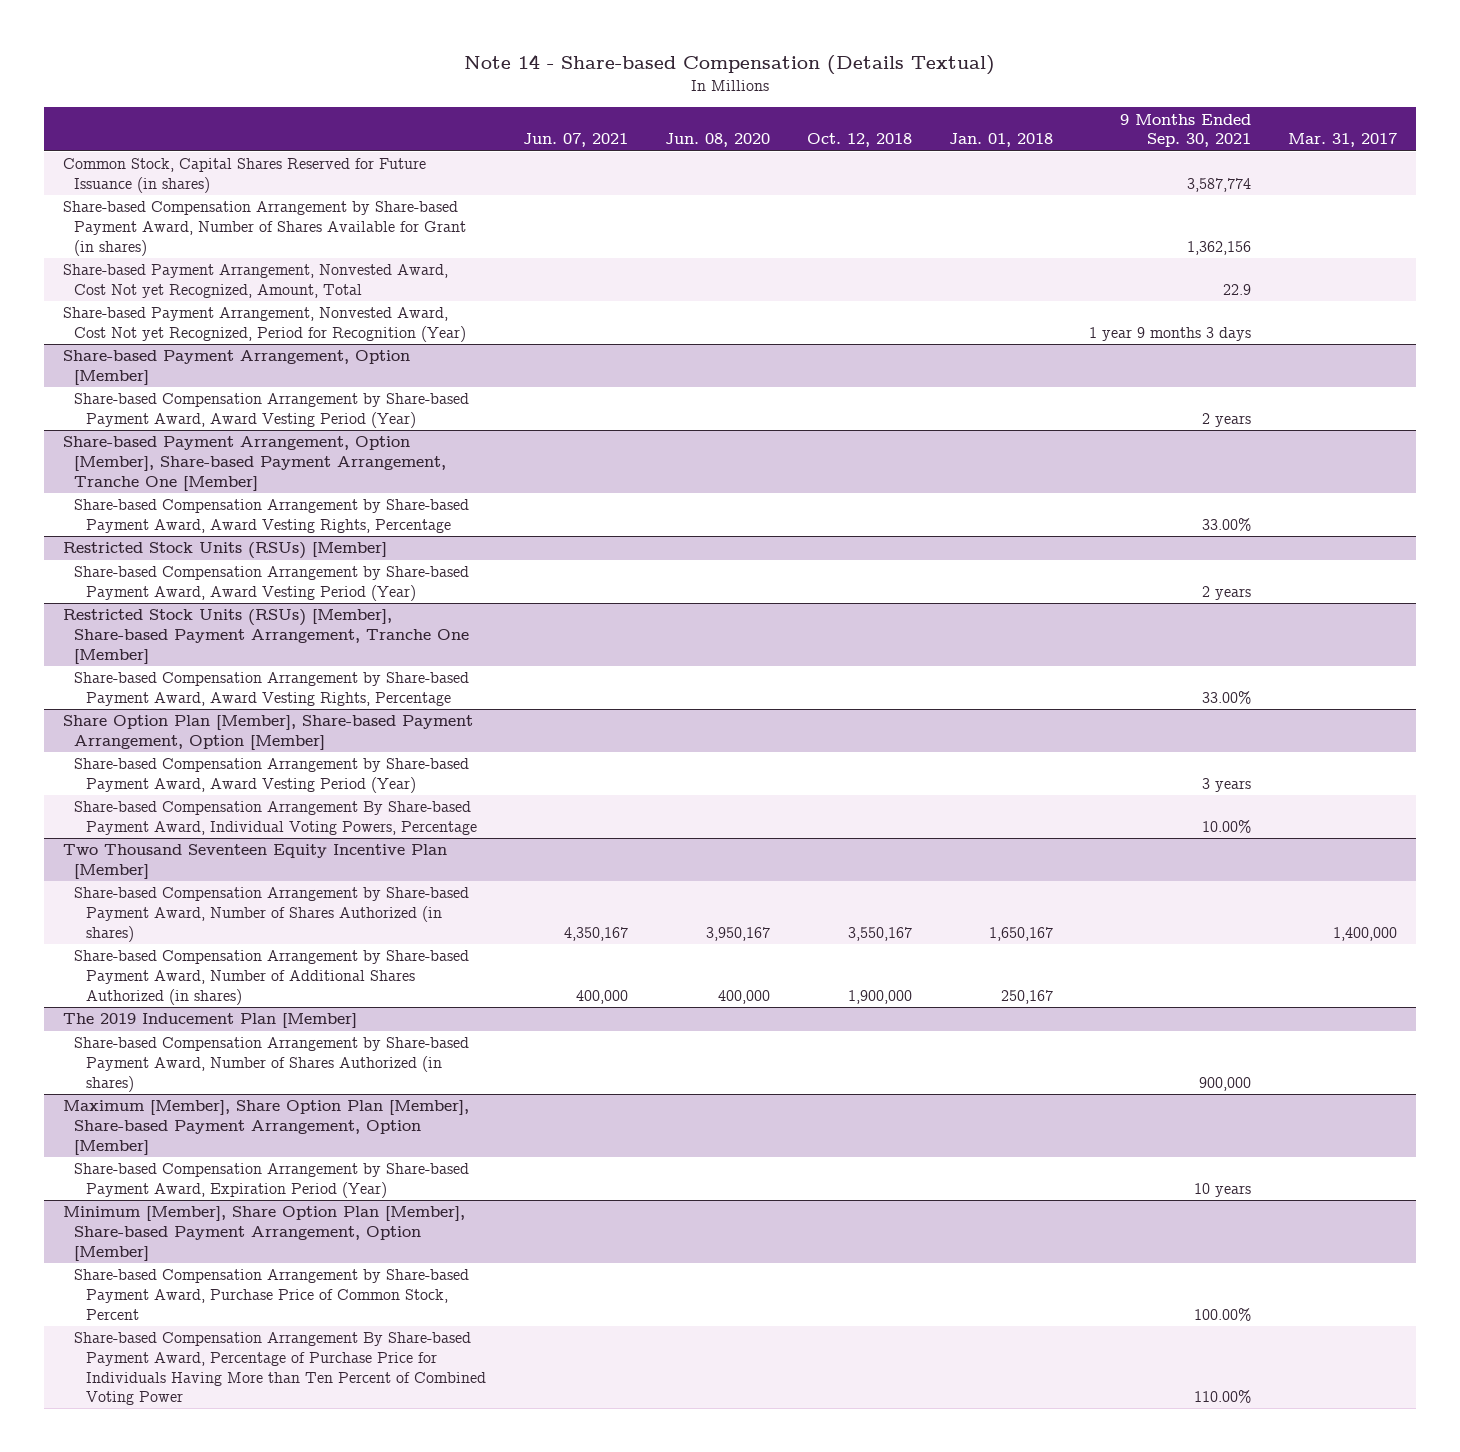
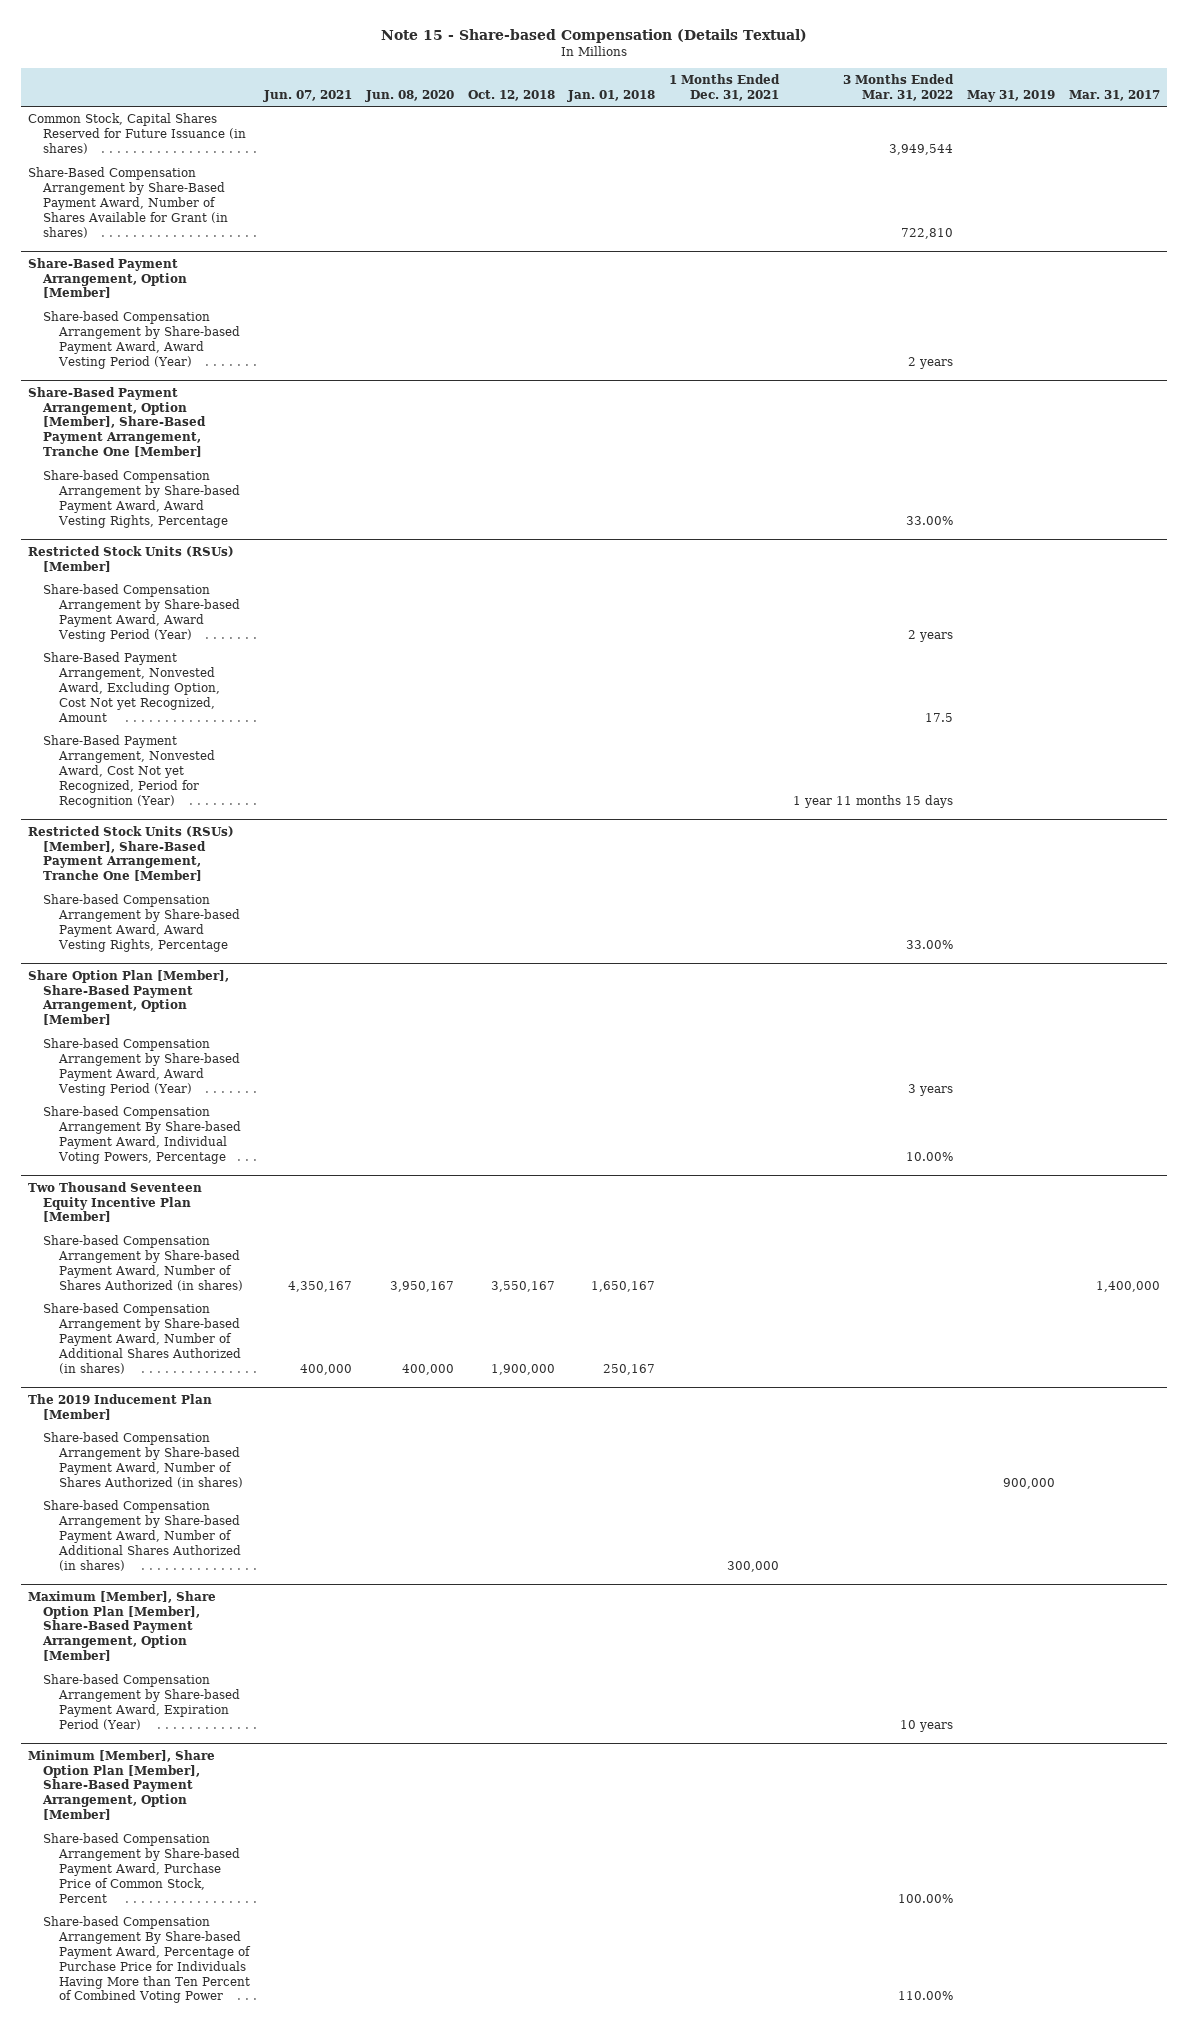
[463,54,995,76] Note 14 - Share-based Compensation (Details Textual) -> [380,28,807,43] Note 15 - Share-based Compensation (Details Textual)
[1120,113,1252,148] 9 Months Ended Sep. 30, 2021 -> none
none -> [669,73,781,101] 1 Months Ended Dec. 31, 2021
none -> [843,73,955,101] 3 Months Ended Mar. 31, 2022
none -> [967,89,1056,102] May 31, 2019
[62,264,448,299] Share-based Payment Arrangement, Nonvested Award, Cost Not yet Recognized, Amount, Total -> none
[62,307,467,343] Share-based Payment Arrangement, Nonvested Award, Cost Not yet Recognized, Period for Recognition (Year) -> none
[62,201,467,256] Share-based Compensation Arrangement by Share-based Payment Award, Number of Shares Available for Grant (in shares) -> [28,167,229,238] Share-Based Compensation Arrangement by Share-Based Payment Award, Number of Shares Available for Grant (in shares)
[62,350,410,386] Share-based Payment Arrangement, Option [Member] -> [28,257,188,299] Share-Based Payment Arrangement, Option [Member]
[62,436,447,491] Share-based Payment Arrangement, Option [Member], Share-based Payment Arrangement, Tranche One [Member] -> [28,386,207,457] Share-Based Payment Arrangement, Option [Member], Share-Based Payment Arrangement, Tranche One [Member]
none -> [43,652,220,722] Share-Based Payment Arrangement, Nonvested Award, Excluding Option, Cost Not yet Recognized, Amount
none -> [43,735,215,808] Share-Based Payment Arrangement, Nonvested Award, Cost Not yet Recognized, Period for Recognition (Year)
[62,609,470,664] Restricted Stock Units (RSUs) [Member], Share-based Payment Arrangement, Tranche One [Member] -> [28,825,235,882] Restricted Stock Units (RSUs) [Member], Share-Based Payment Arrangement, Tranche One [Member]
[62,715,473,751] Share Option Plan [Member], Share-based Payment Arrangement, Option [Member] -> [28,969,230,1026] Share Option Plan [Member], Share-Based Payment Arrangement, Option [Member]
none -> [43,1500,241,1571] Share-based Compensation Arrangement by Share-based Payment Award, Number of Additional Shares Authorized (in shares)
[62,1100,469,1155] Maximum [Member], Share Option Plan [Member], Share-based Payment Arrangement, Option [Member] -> [28,1590,217,1661] Maximum [Member], Share Option Plan [Member], Share-Based Payment Arrangement, Option [Member]
[62,1206,465,1261] Minimum [Member], Share Option Plan [Member], Share-based Payment Arrangement, Option [Member] -> [28,1749,216,1820] Minimum [Member], Share Option Plan [Member], Share-Based Payment Arrangement, Option [Member]

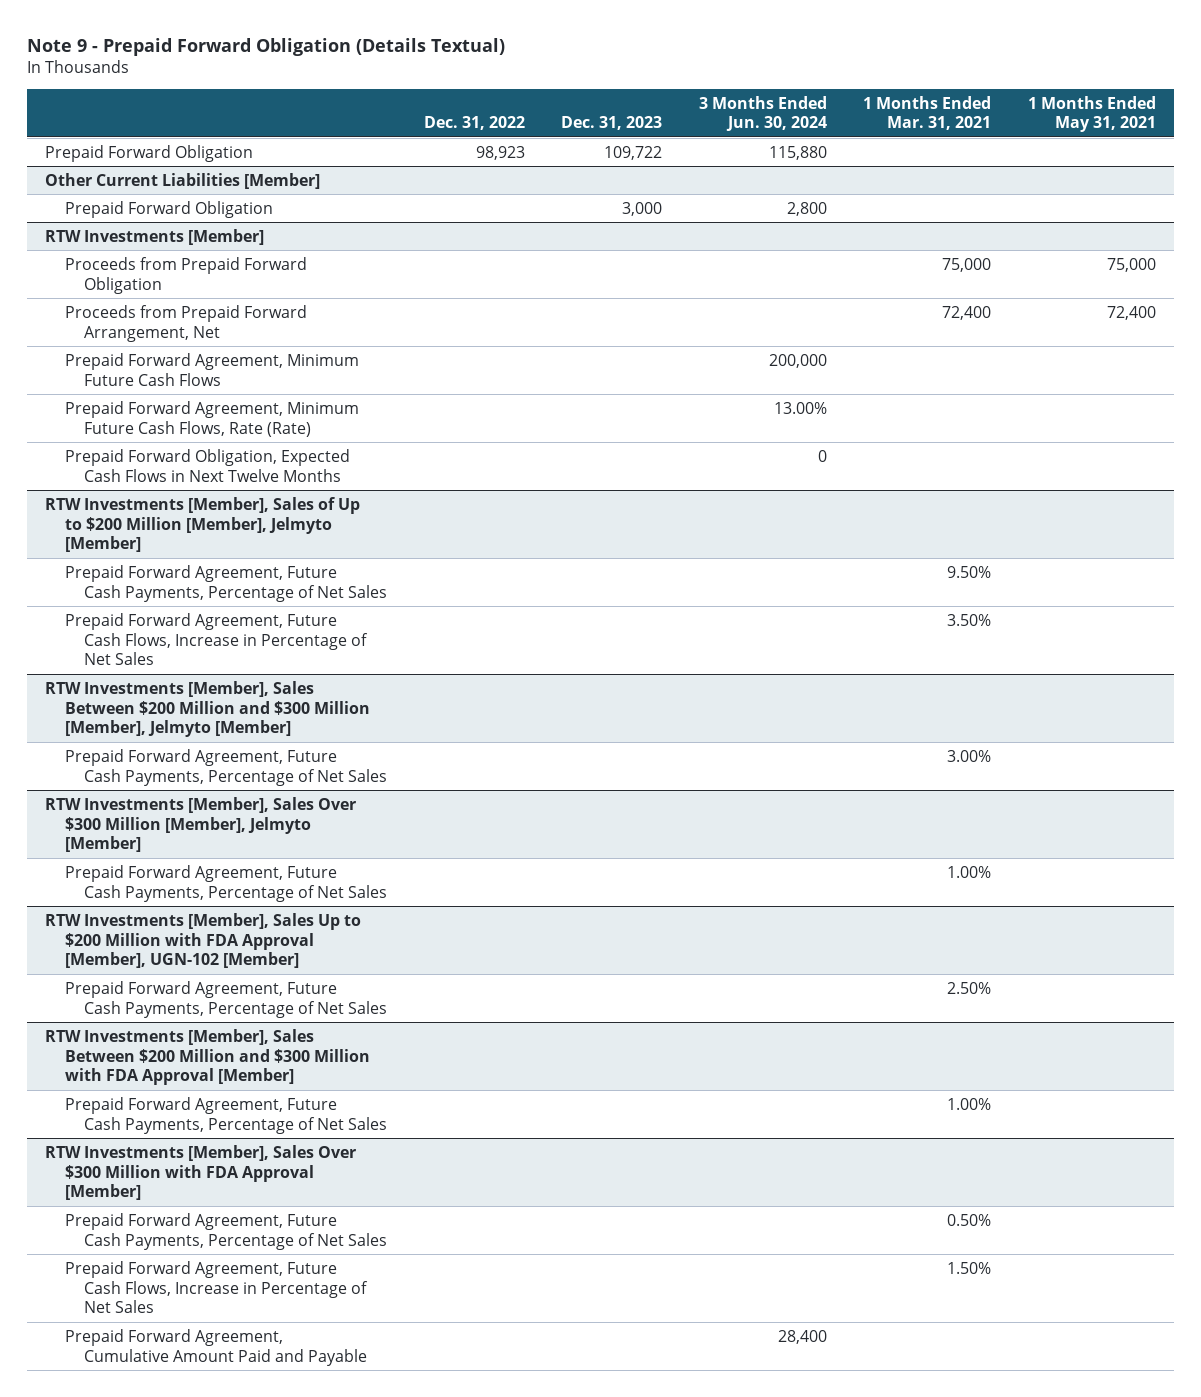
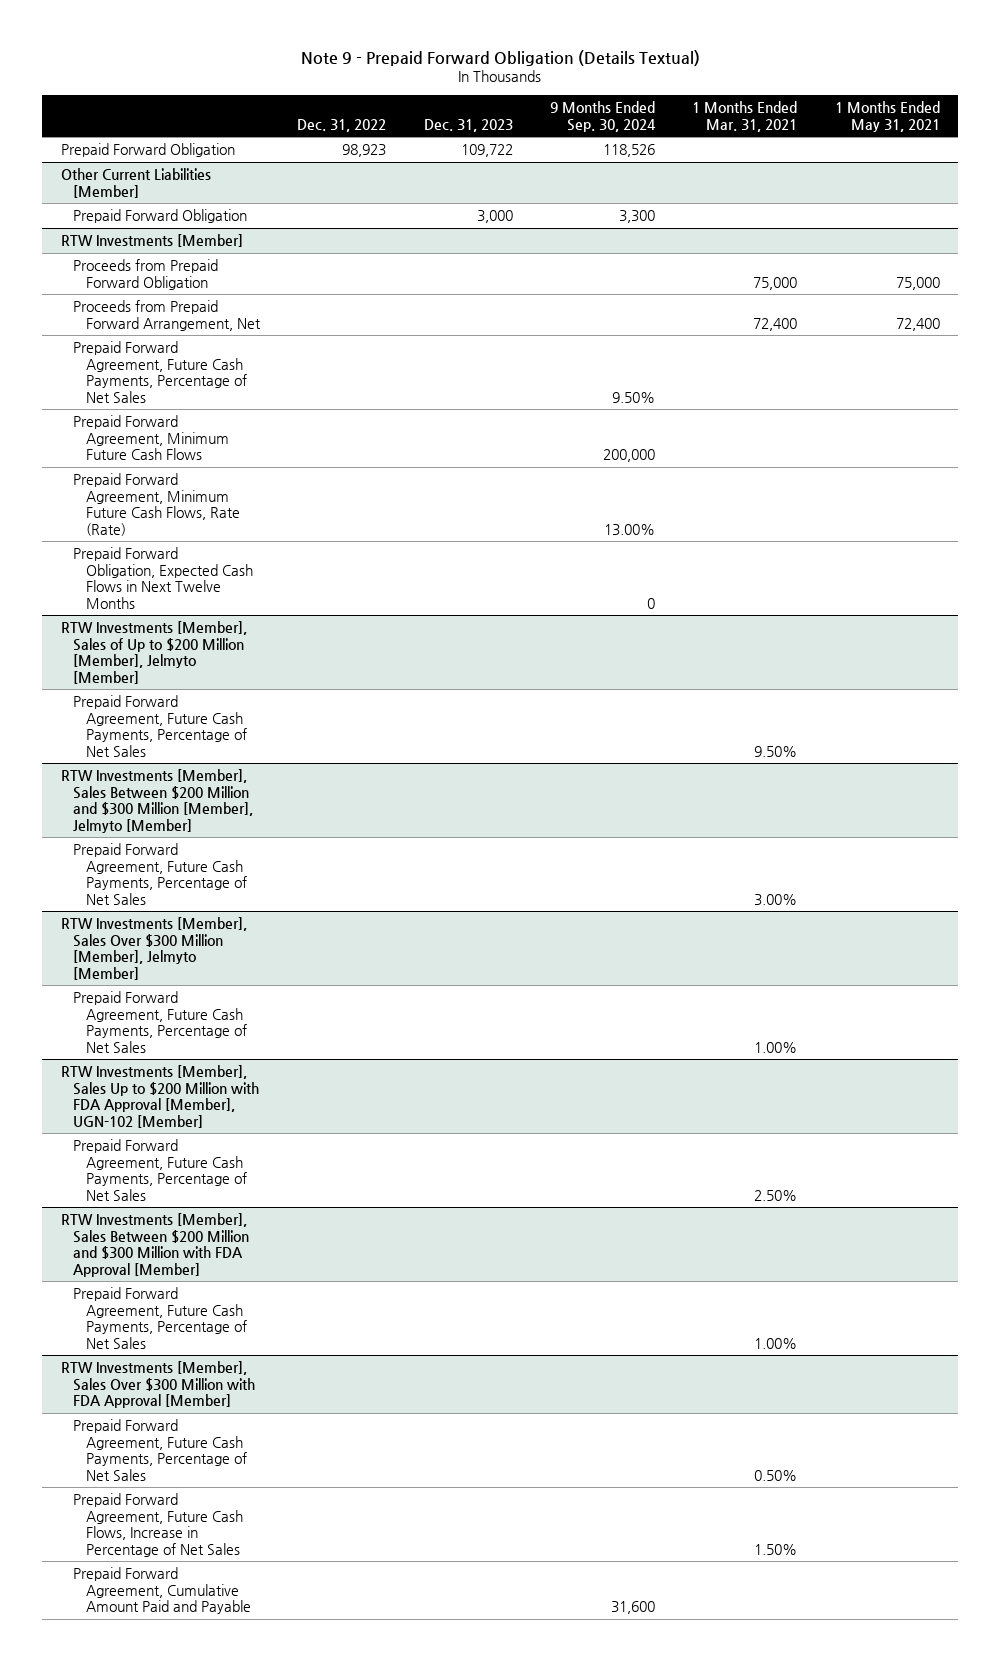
[698,95,827,132] 3 Months Ended Jun. 30, 2024 -> none
none -> [549,101,656,132] 9 Months Ended Sep. 30, 2024
none -> [73,341,247,403] Prepaid Forward Agreement, Future Cash Payments, Percentage of Net Sales
[64,612,369,666] Prepaid Forward Agreement, Future Cash Flows, Increase in Percentage of Net Sales -> none

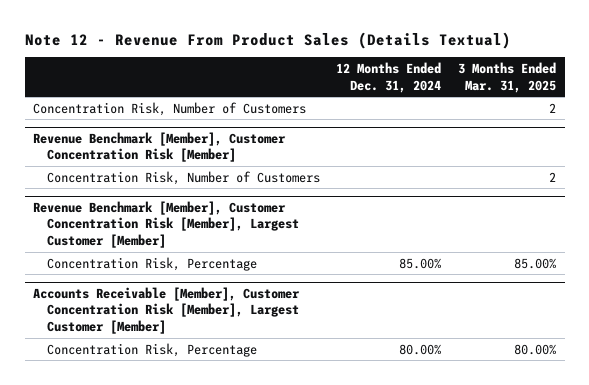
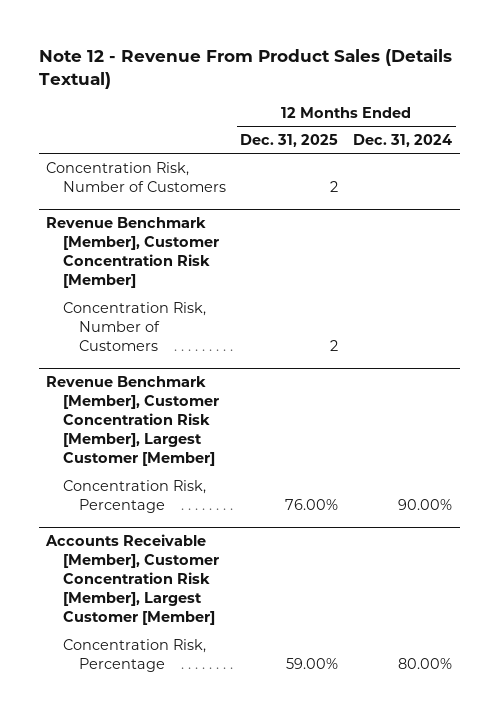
[458,62,557,93] 3 Months Ended Mar. 31, 2025 -> none
none -> [240,133,339,147] Dec. 31, 2025
[399,257,442,269] 85.00% -> [398,498,453,510] 90.00%

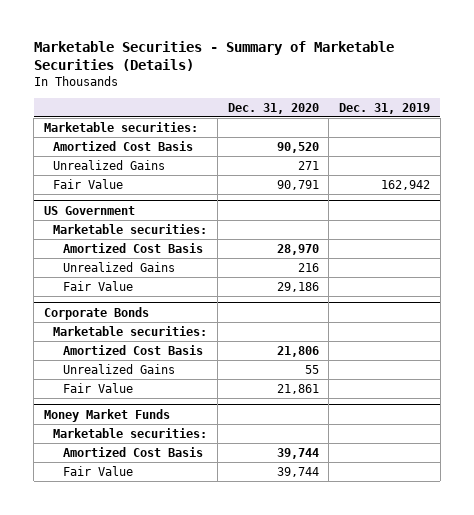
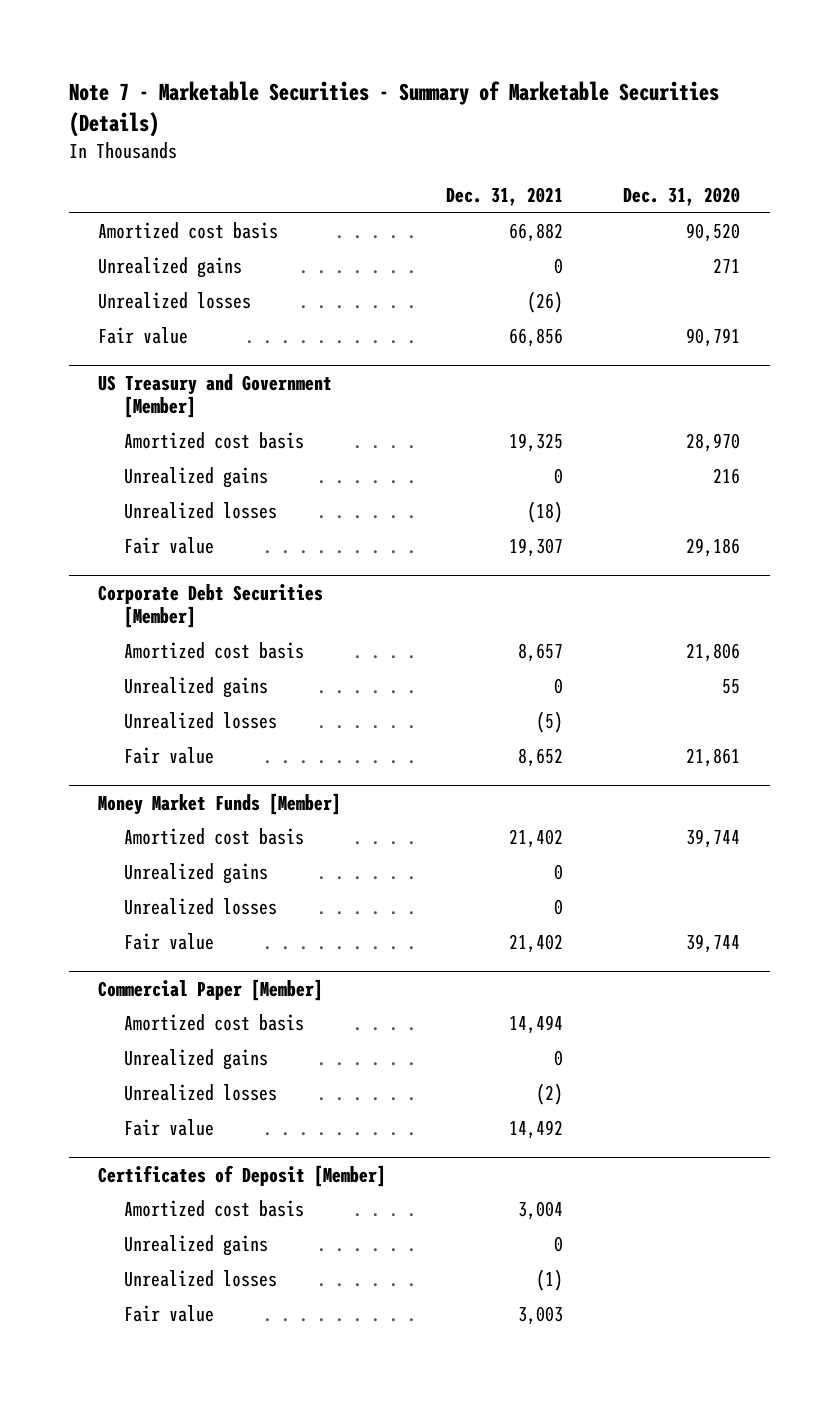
[33,40,394,72] Marketable Securities - Summary of Marketable Securities (Details) -> [68,80,719,137] Note 7 - Marketable Securities - Summary of Marketable Securities (Details)
[339,102,431,114] Dec. 31, 2019 -> none
none -> [446,187,564,207] Dec. 31, 2021
[43,121,198,132] Marketable securities: -> none
[53,223,208,234] Marketable securities: -> none
[53,325,208,336] Marketable securities: -> none
[53,427,208,438] Marketable securities: -> none
[53,140,194,151] Amortized Cost Basis -> [98,222,279,240] Amortized cost basis
[53,159,166,170] Unrealized Gains -> [98,257,243,279] Unrealized gains
none -> [98,292,252,310] Unrealized losses
[53,178,124,189] Fair Value -> [98,327,189,345] Fair value
[43,205,135,215] US Government -> [98,374,333,419] US Treasury and Government [Member]
[62,242,203,253] Amortized Cost Basis -> [123,432,304,450] Amortized cost basis
[62,261,175,272] Unrealized Gains -> [123,467,268,489] Unrealized gains
none -> [123,502,277,520] Unrealized losses
[62,280,133,291] Fair Value -> [123,537,214,555] Fair value
[43,306,149,320] Corporate Bonds -> [98,584,324,629] Corporate Debt Securities [Member]
[62,344,203,355] Amortized Cost Basis -> [123,642,304,660] Amortized cost basis
[62,363,175,374] Unrealized Gains -> [123,677,268,699] Unrealized gains
none -> [123,712,277,730] Unrealized losses
[62,382,133,393] Fair Value -> [123,747,214,765] Fair value
[43,408,170,422] Money Market Funds -> [98,793,342,816] Money Market Funds [Member]
[62,446,203,457] Amortized Cost Basis -> [123,828,304,846] Amortized cost basis
none -> [123,863,268,885] Unrealized gains
none -> [123,898,277,916] Unrealized losses
[62,465,133,476] Fair Value -> [123,933,214,951] Fair value
none -> [98,979,324,1002] Commercial Paper [Member]
none -> [123,1014,304,1032] Amortized cost basis
none -> [123,1049,268,1071] Unrealized gains
none -> [123,1084,277,1102] Unrealized losses
none -> [123,1119,214,1137] Fair value
none -> [98,1165,387,1188] Certificates of Deposit [Member]
none -> [123,1200,304,1218] Amortized cost basis
none -> [123,1235,268,1257] Unrealized gains
none -> [123,1270,277,1288] Unrealized losses
none -> [123,1305,214,1323] Fair value

